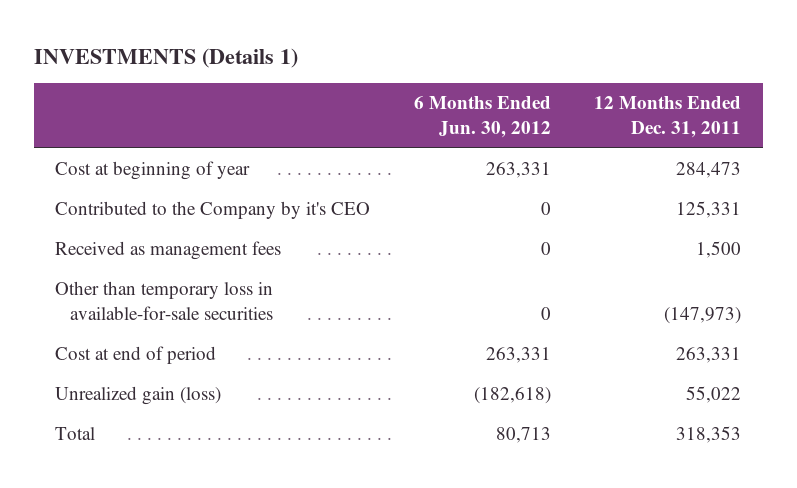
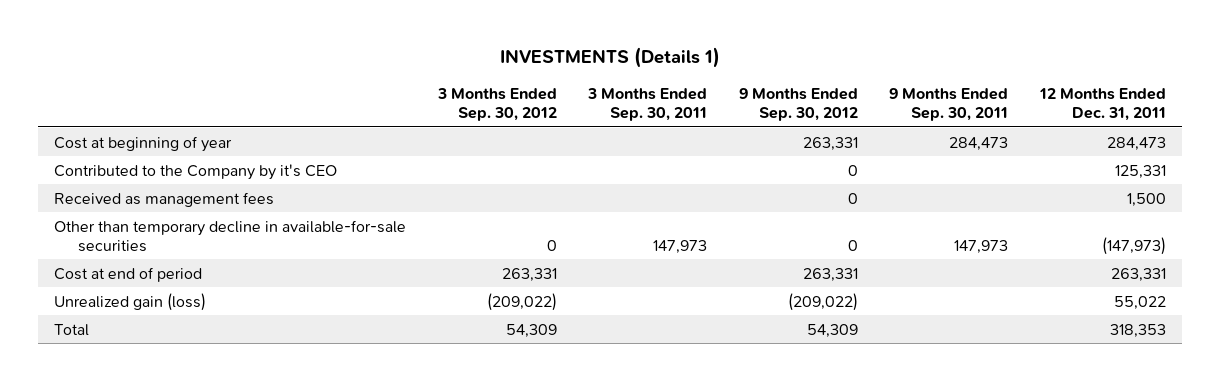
[413,96,551,139] 6 Months Ended Jun. 30, 2012 -> none
none -> [436,88,557,122] 3 Months Ended Sep. 30, 2012
none -> [587,88,708,122] 3 Months Ended Sep. 30, 2011
none -> [738,88,858,122] 9 Months Ended Sep. 30, 2012
none -> [889,88,1009,122] 9 Months Ended Sep. 30, 2011
[55,281,274,321] Other than temporary loss in available-for-sale securities -> [53,219,406,252] Other than temporary decline in available-for-sale securities

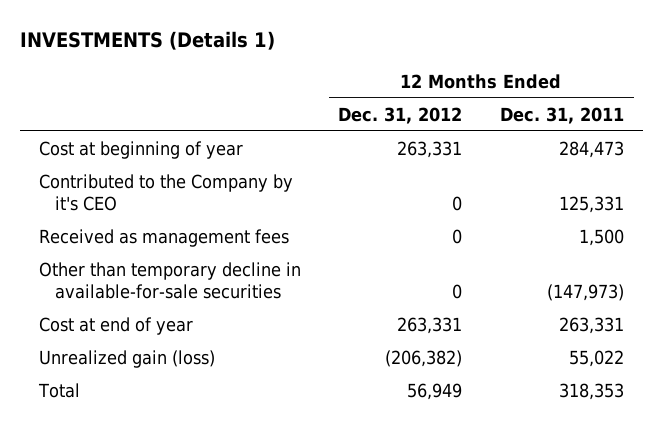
[436,88,557,122] 3 Months Ended Sep. 30, 2012 -> none
[587,88,708,122] 3 Months Ended Sep. 30, 2011 -> none
[738,88,858,122] 9 Months Ended Sep. 30, 2012 -> none
[889,88,1009,122] 9 Months Ended Sep. 30, 2011 -> none
none -> [338,106,463,124] Dec. 31, 2012
[53,266,202,282] Cost at end of period -> [38,316,193,335] Cost at end of year

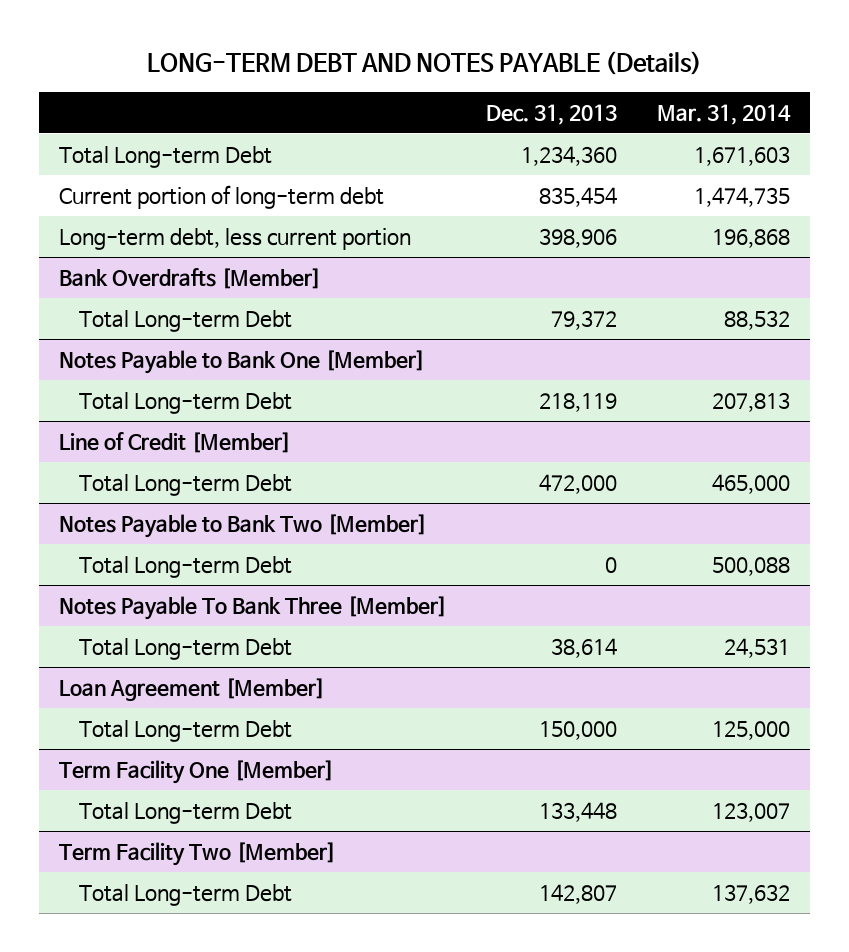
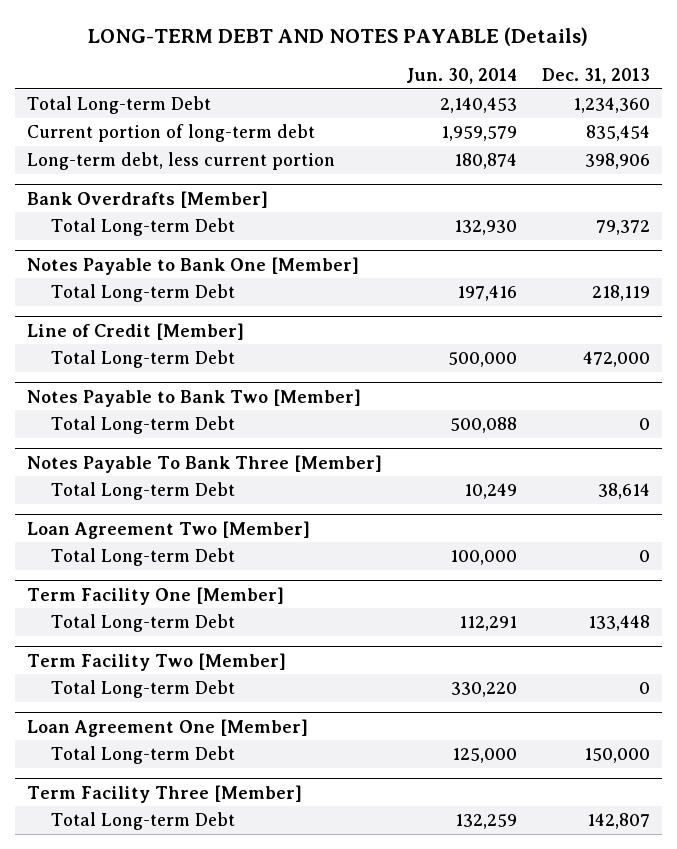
[656,103,791,125] Mar. 31, 2014 -> none
none -> [406,67,518,84] Jun. 30, 2014
[59,678,326,702] Loan Agreement [Member] -> [27,520,311,539] Loan Agreement Two [Member]
[539,721,618,741] 150,000 -> [638,550,650,563] 0
none -> [51,680,236,699] Total Long-term Debt
none -> [27,718,309,737] Loan Agreement One [Member]
none -> [51,746,236,765] Total Long-term Debt
none -> [27,784,303,803] Term Facility Three [Member]

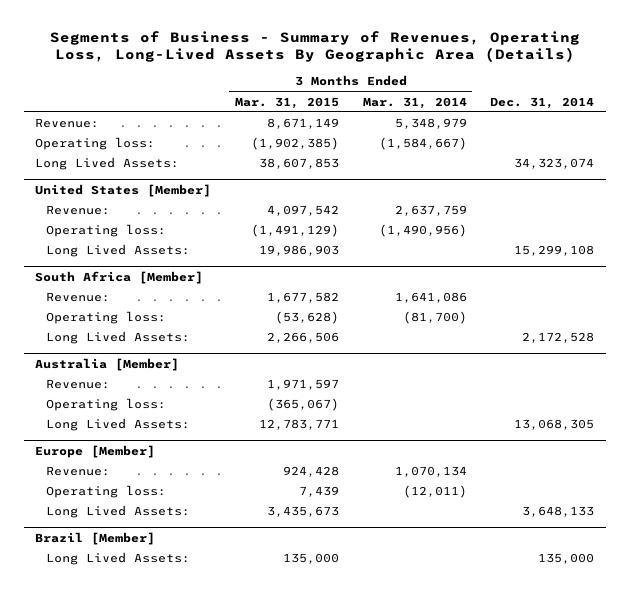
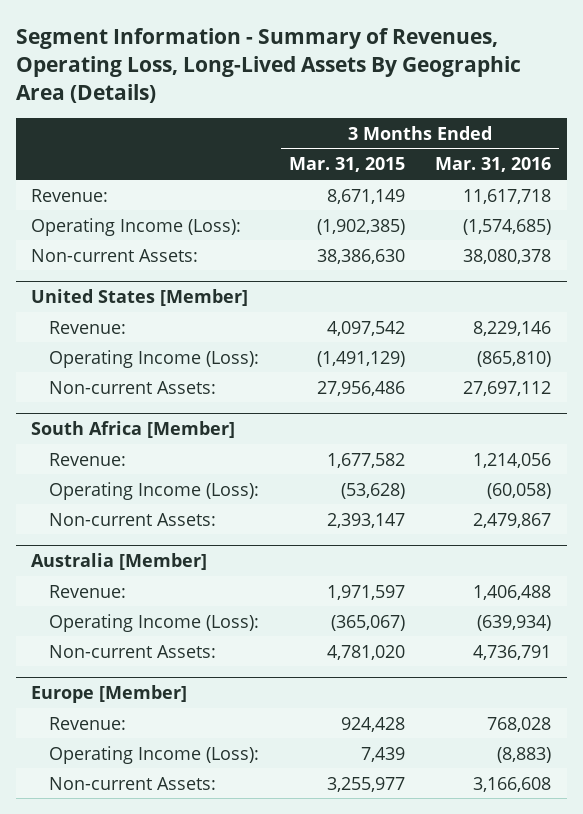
[49,30,580,63] Segments of Business - Summary of Revenues, Operating Loss, Long-Lived Assets By Geographic Area (Details) -> [16,28,522,104] Segment Information - Summary of Revenues, Operating Loss, Long-Lived Assets By Geographic Area (Details)
[362,96,467,109] Mar. 31, 2014 -> none
[490,96,595,109] Dec. 31, 2014 -> none
none -> [435,157,552,173] Mar. 31, 2016
[35,137,156,151] Operating loss: -> [31,217,242,236] Operating Income (Loss):
[35,157,180,171] Long Lived Assets: -> [31,248,199,262] Non-current Assets:
[259,158,340,170] 38,607,853 -> [317,248,406,264] 38,386,630
[45,224,166,238] Operating loss: -> [48,349,259,368] Operating Income (Loss):
[45,244,190,258] Long Lived Assets: -> [48,380,216,394] Non-current Assets:
[259,245,340,257] 19,986,903 -> [317,380,406,396] 27,956,486
[45,311,166,325] Operating loss: -> [48,481,259,500] Operating Income (Loss):
[45,331,190,345] Long Lived Assets: -> [48,512,216,526] Non-current Assets:
[267,332,340,344] 2,266,506 -> [327,512,406,528] 2,393,147
[45,398,166,412] Operating loss: -> [48,613,259,632] Operating Income (Loss):
[45,418,190,432] Long Lived Assets: -> [48,644,216,658] Non-current Assets:
[259,419,340,431] 12,783,771 -> [327,644,406,660] 4,781,020
[35,532,156,546] Brazil [Member] -> none
[45,552,190,566] Long Lived Assets: -> none
[45,485,166,499] Operating loss: -> [48,745,259,764] Operating Income (Loss):
[45,505,190,519] Long Lived Assets: -> [48,776,216,790] Non-current Assets:
[267,506,340,518] 3,435,673 -> [327,776,406,792] 3,255,977

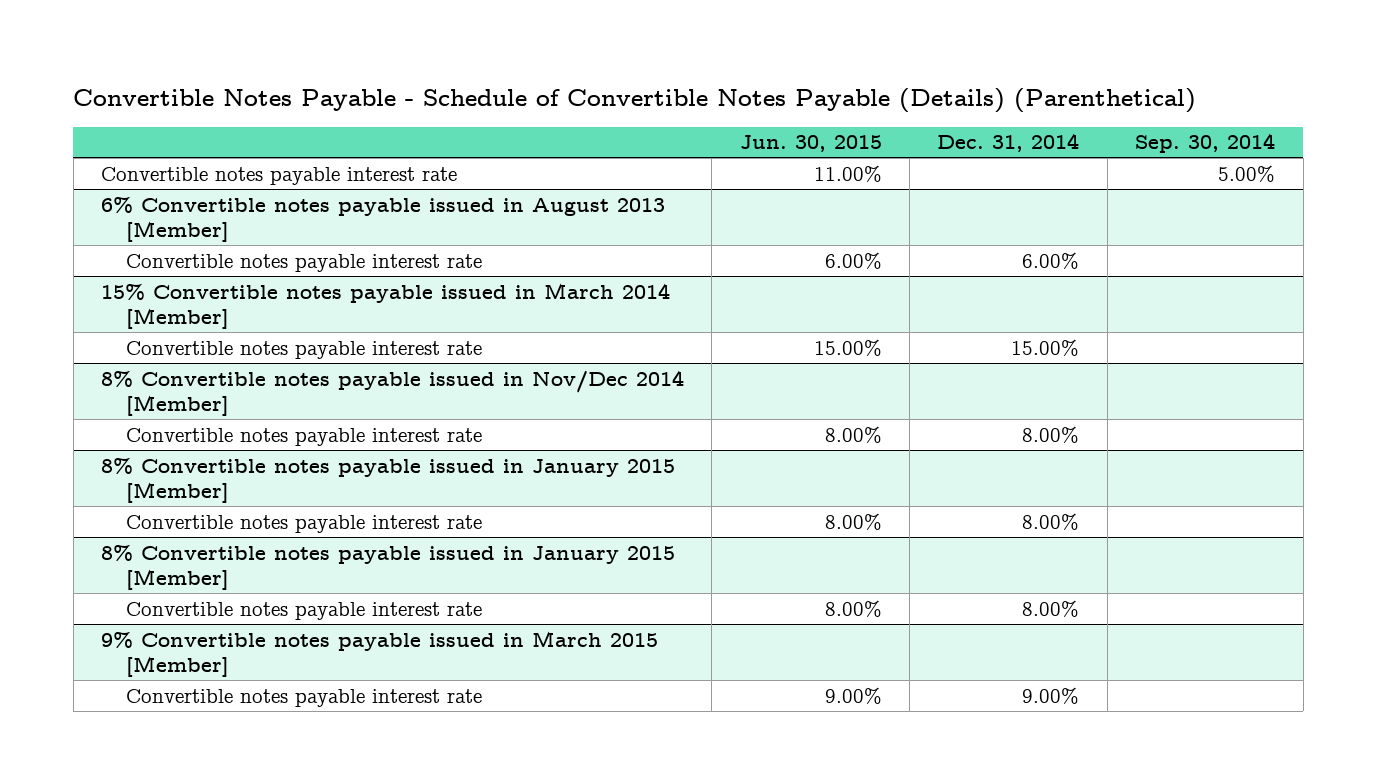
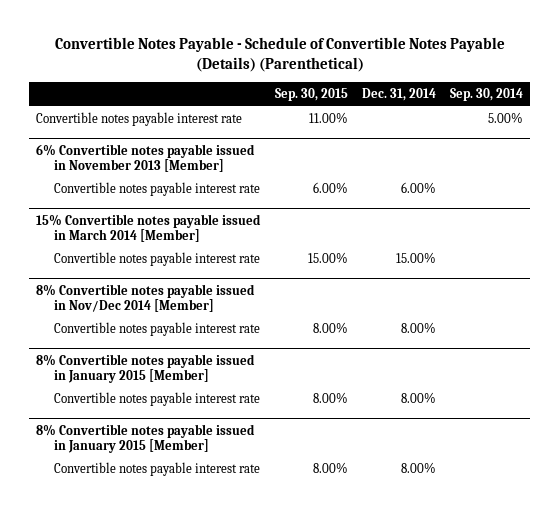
[739,135,882,153] Jun. 30, 2015 -> none
none -> [274,88,348,102] Sep. 30, 2015
[100,196,665,242] 6% Convertible notes payable issued in August 2013 [Member] -> [36,143,256,172] 6% Convertible notes payable issued in November 2013 [Member]
[100,630,658,677] 9% Convertible notes payable issued in March 2015 [Member] -> none
[126,688,483,707] Convertible notes payable interest rate -> none

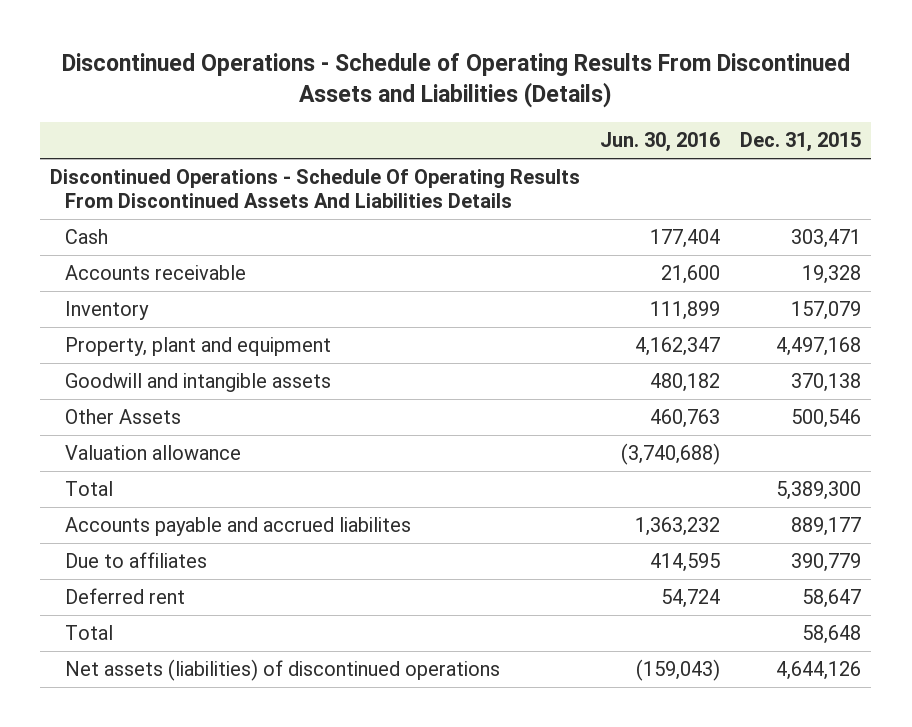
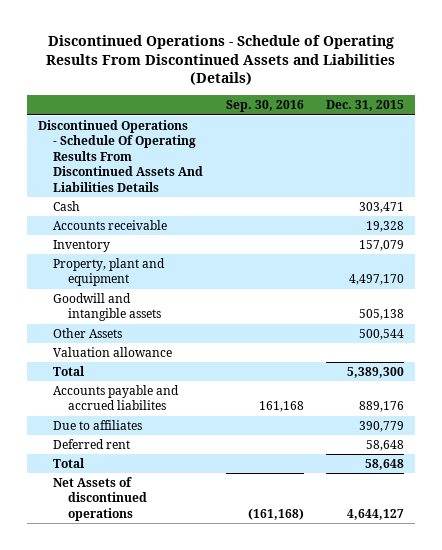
[600,132,721,153] Jun. 30, 2016 -> none
none -> [225,100,304,113] Sep. 30, 2016
[776,337,862,357] 4,497,168 -> [348,274,404,286] 4,497,170
[791,373,862,393] 370,138 -> [358,309,404,321] 505,138
[791,409,862,429] 500,546 -> [358,328,404,340] 500,544
[791,517,862,537] 889,177 -> [358,401,404,413] 889,176
[802,589,862,609] 58,647 -> [365,439,404,451] 58,648
[65,659,501,682] Net assets (liabilities) of discontinued operations -> [53,476,148,521] Net Assets of discontinued operations
[776,661,862,681] 4,644,126 -> [346,508,404,520] 4,644,127

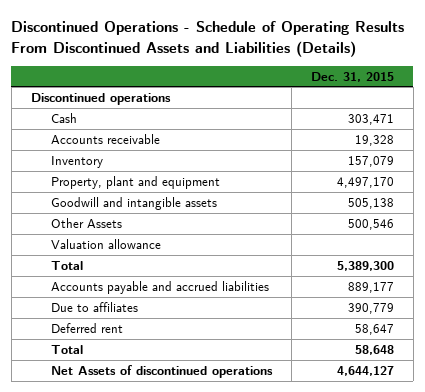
[225,100,304,113] Sep. 30, 2016 -> none
[38,119,204,192] Discontinued Operations - Schedule Of Operating Results From Discontinued Assets And Liabilities Details -> none
none -> [30,92,171,105] Discontinued operations
[358,328,404,340] 500,544 -> [347,218,394,230] 500,546
[53,384,180,411] Accounts payable and accrued liabilites -> [51,280,270,294] Accounts payable and accrued liabilities
[358,401,404,413] 889,176 -> [347,281,394,293] 889,177
[365,439,404,451] 58,648 -> [354,323,394,335] 58,647

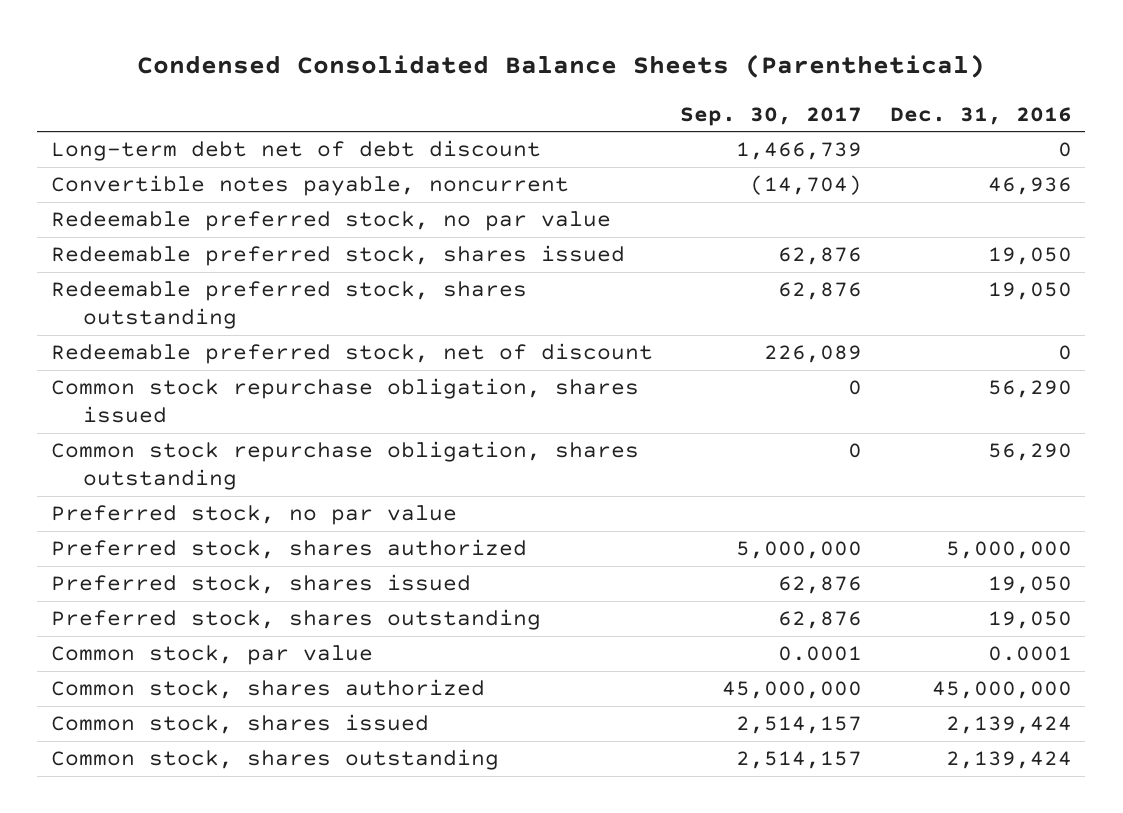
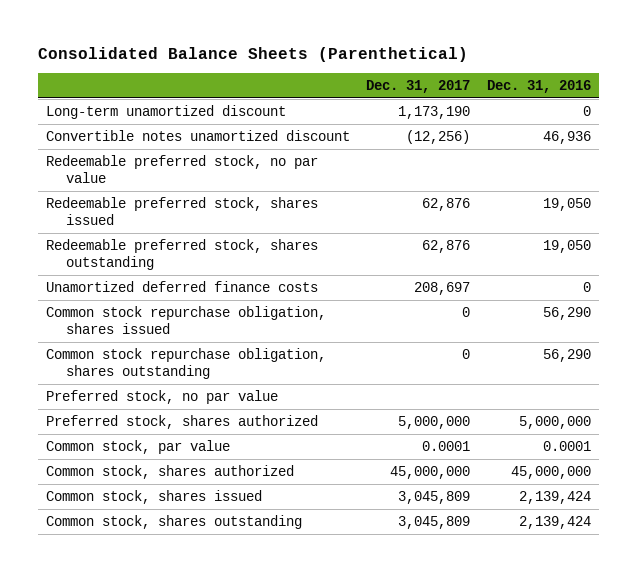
[137,54,986,79] Condensed Consolidated Balance Sheets (Parenthetical) -> [37,47,468,63] Consolidated Balance Sheets (Parenthetical)
[680,106,863,126] Sep. 30, 2017 -> none
none -> [366,79,471,93] Dec. 31, 2017
[50,140,541,162] Long-term debt net of debt discount -> [45,104,286,119] Long-term unamortized discount
[50,175,569,197] Convertible notes payable, noncurrent -> [45,129,350,141] Convertible notes unamortized discount
[50,343,653,365] Redeemable preferred stock, net of discount -> none
none -> [45,280,318,292] Unamortized deferred finance costs
[50,574,471,595] Preferred stock, shares issued -> none
[50,609,541,631] Preferred stock, shares outstanding -> none

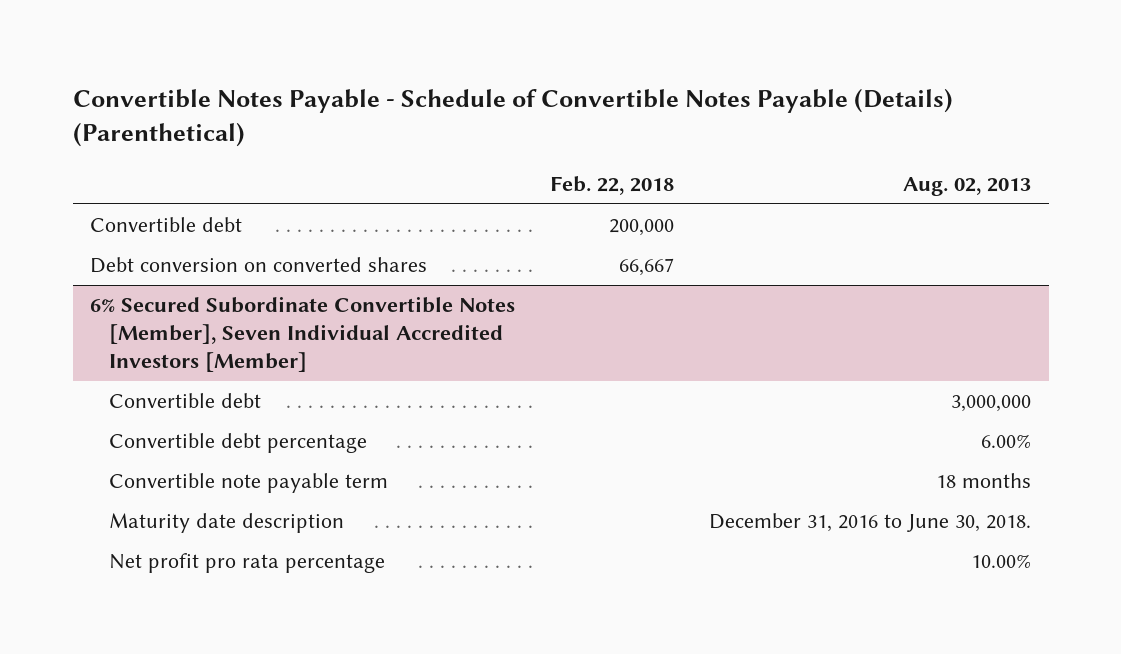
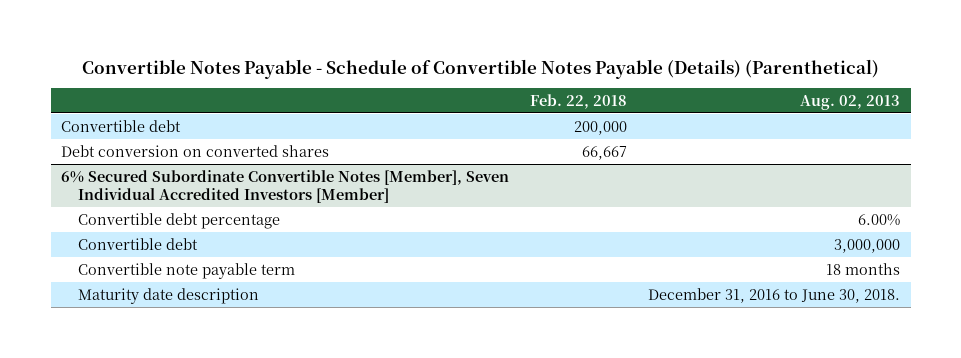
[108,393,261,409] Convertible debt -> [78,237,199,250] Convertible debt
[108,553,385,574] Net profit pro rata percentage -> none

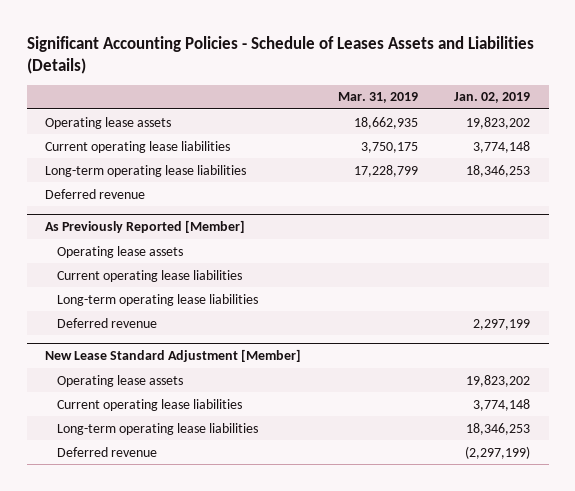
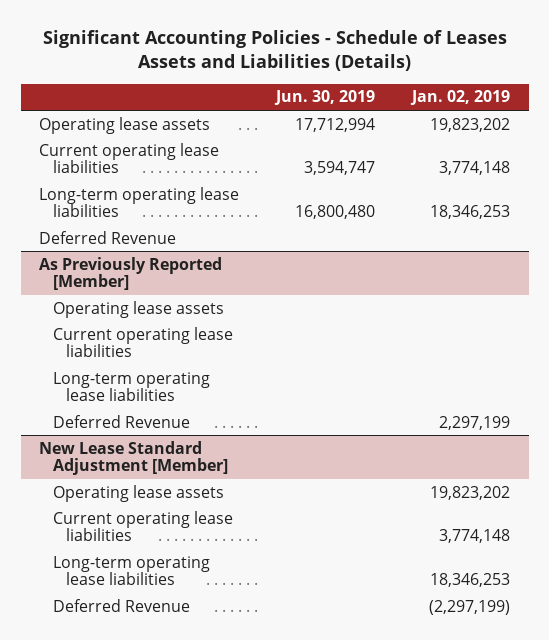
[337,92,418,104] Mar. 31, 2019 -> none
none -> [274,90,376,106] Jun. 30, 2019
[44,188,145,199] Deferred revenue -> [39,230,177,244] Deferred Revenue
[56,317,157,328] Deferred revenue -> [52,414,190,428] Deferred Revenue
[56,446,157,457] Deferred revenue -> [52,598,190,612] Deferred Revenue

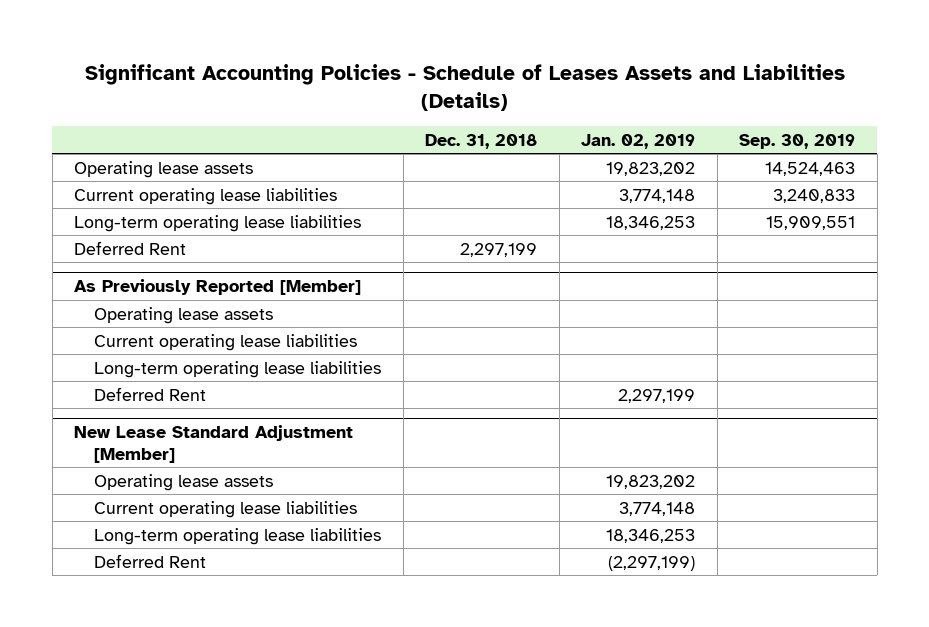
[274,90,376,106] Jun. 30, 2019 -> none
none -> [425,133,538,149] Dec. 31, 2018
none -> [739,133,856,149] Sep. 30, 2019
[39,230,177,244] Deferred Revenue -> none
none -> [74,240,187,255] Deferred Rent
[52,414,190,428] Deferred Revenue -> [94,386,207,401] Deferred Rent
[52,598,190,612] Deferred Revenue -> [94,553,207,568] Deferred Rent

